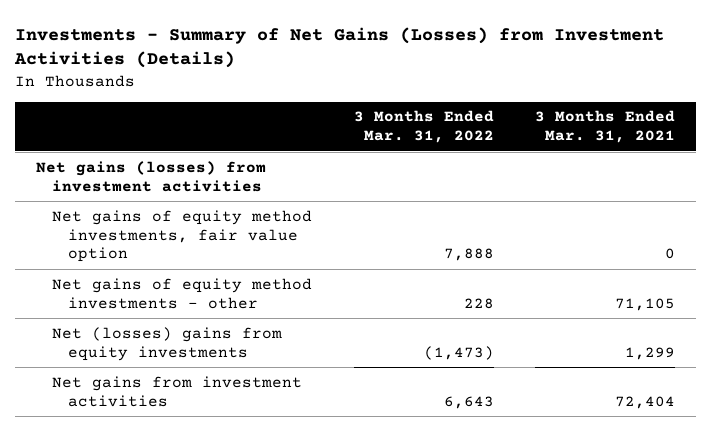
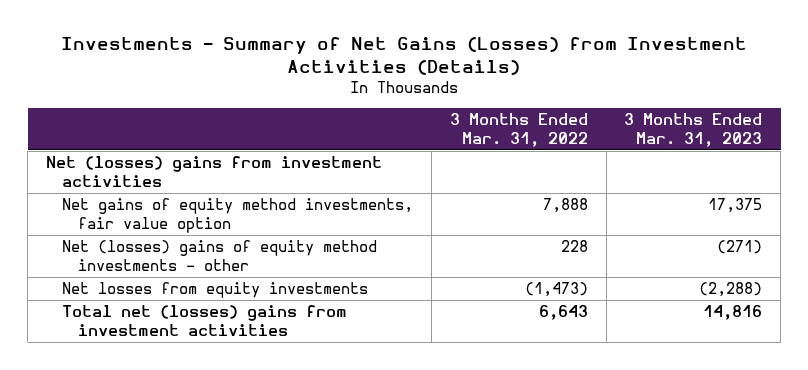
[535,110,676,144] 3 Months Ended Mar. 31, 2021 -> none
none -> [624,113,763,147] 3 Months Ended Mar. 31, 2023
[35,160,266,192] Net gains (losses) from investment activities -> [45,156,382,187] Net (losses) gains from investment activities
[51,277,312,309] Net gains of equity method investments - other -> [61,240,377,271] Net (losses) gains of equity method investments - other
[51,326,282,361] Net (losses) gains from equity investments -> [61,282,368,299] Net losses from equity investments
[51,375,302,407] Net gains from investment activities -> [61,305,347,336] Total net (losses) gains from investment activities

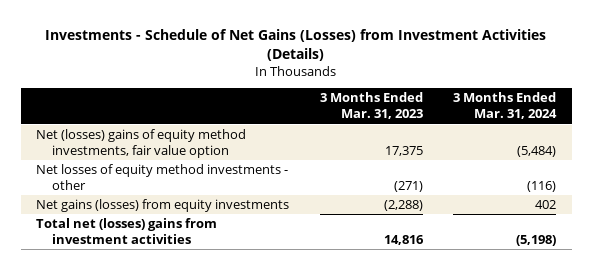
[61,37,748,76] Investments - Summary of Net Gains (Losses) from Investment Activities (Details) -> [45,29,547,62] Investments - Schedule of Net Gains (Losses) from Investment Activities (Details)
[449,113,588,147] 3 Months Ended Mar. 31, 2022 -> none
none -> [453,92,558,120] 3 Months Ended Mar. 31, 2024
[45,156,382,187] Net (losses) gains from investment activities -> none
[61,198,413,233] Net gains of equity method investments, fair value option -> [36,129,247,159] Net (losses) gains of equity method investments, fair value option
[61,240,377,271] Net (losses) gains of equity method investments - other -> [36,164,289,191] Net losses of equity method investments - other
[61,282,368,299] Net losses from equity investments -> [36,199,290,213] Net gains (losses) from equity investments

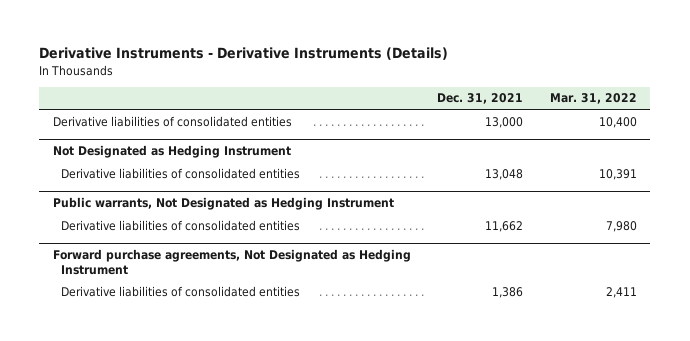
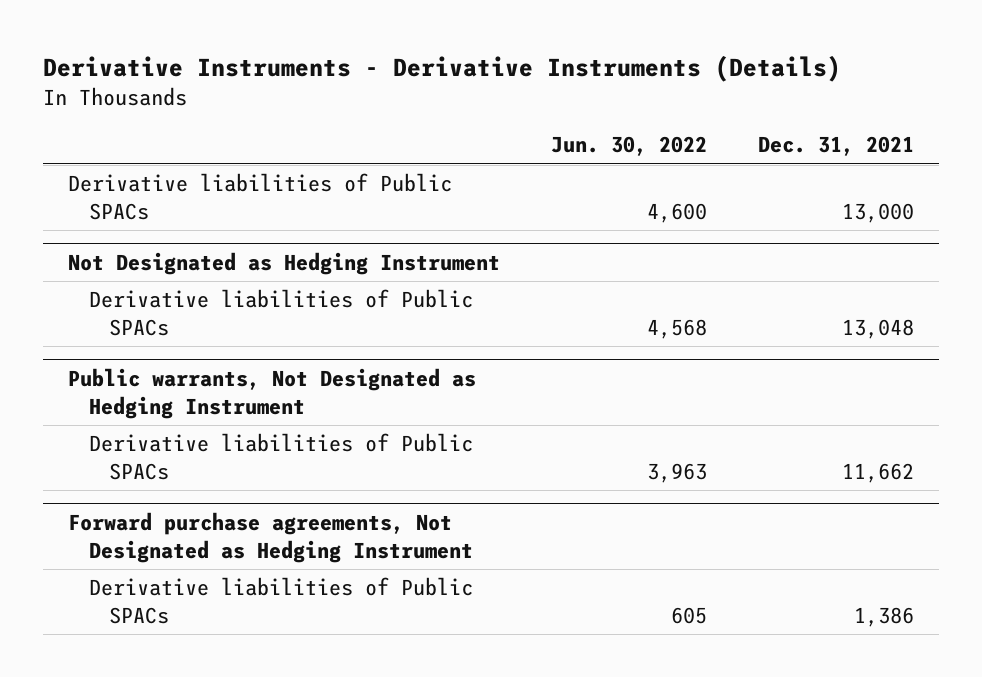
[550,93,638,105] Mar. 31, 2022 -> none
none -> [551,136,708,157] Jun. 30, 2022
[52,115,292,127] Derivative liabilities of consolidated entities -> [68,173,453,220] Derivative liabilities of Public SPACs
[61,167,301,179] Derivative liabilities of consolidated entities -> [88,289,473,336] Derivative liabilities of Public SPACs
[61,219,301,231] Derivative liabilities of consolidated entities -> [88,433,473,480] Derivative liabilities of Public SPACs
[61,285,301,297] Derivative liabilities of consolidated entities -> [88,577,473,624] Derivative liabilities of Public SPACs

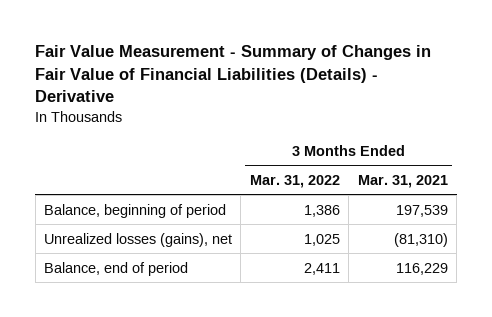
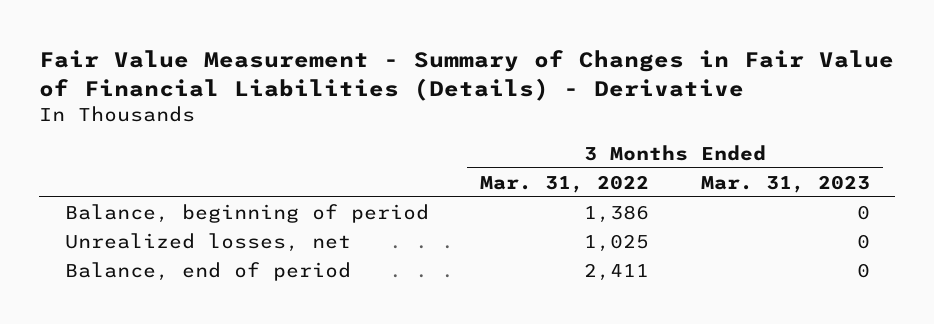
[357,174,448,188] Mar. 31, 2021 -> none
none -> [700,174,870,193] Mar. 31, 2023
[44,232,233,247] Unrealized losses (gains), net -> [64,232,351,252] Unrealized losses, net

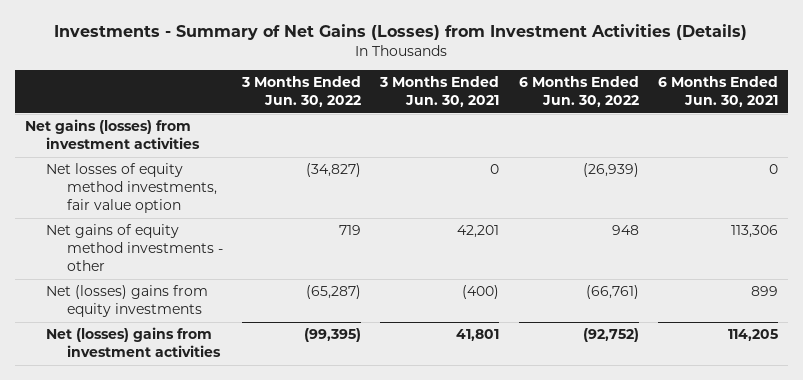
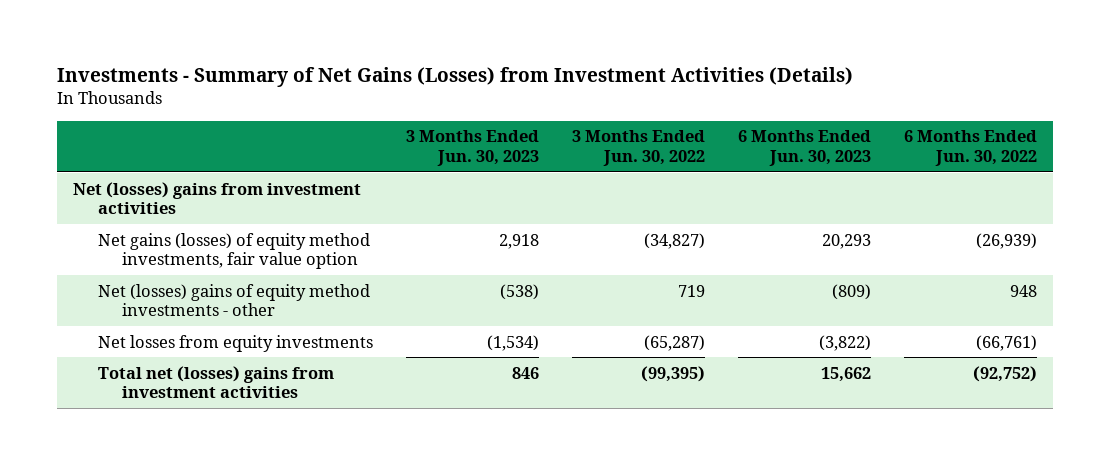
[379,76,500,108] 3 Months Ended Jun. 30, 2021 -> none
[658,76,779,108] 6 Months Ended Jun. 30, 2021 -> none
none -> [405,130,539,167] 3 Months Ended Jun. 30, 2023
none -> [737,130,871,167] 6 Months Ended Jun. 30, 2023
[24,119,200,150] Net gains (losses) from investment activities -> [73,181,362,215] Net (losses) gains from investment activities
[45,163,217,214] Net losses of equity method investments, fair value option -> [97,232,370,270] Net gains (losses) of equity method investments, fair value option
[45,224,223,272] Net gains of equity method investments - other -> [97,283,370,317] Net (losses) gains of equity method investments - other
[45,285,208,318] Net (losses) gains from equity investments -> [97,334,373,352] Net losses from equity investments
[45,327,221,358] Net (losses) gains from investment activities -> [97,365,334,399] Total net (losses) gains from investment activities

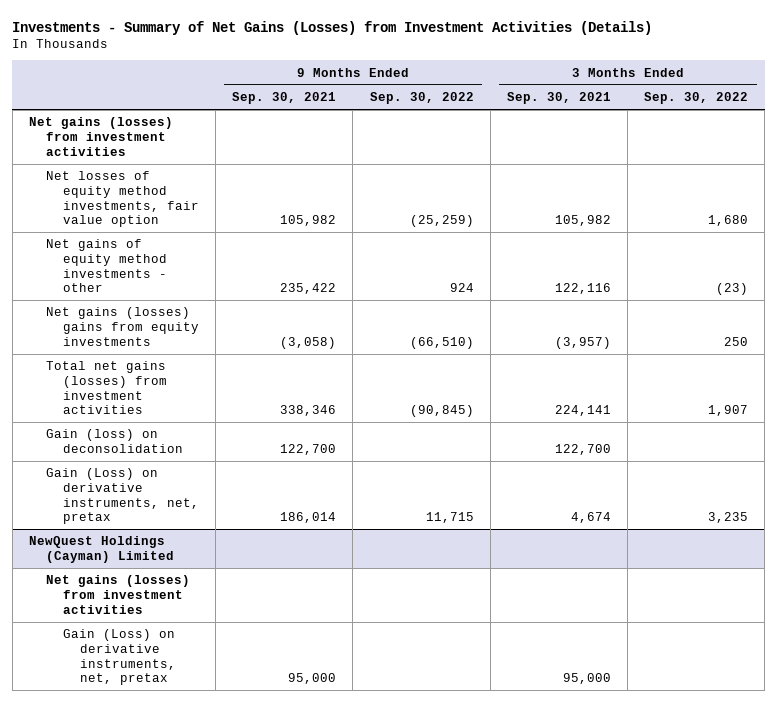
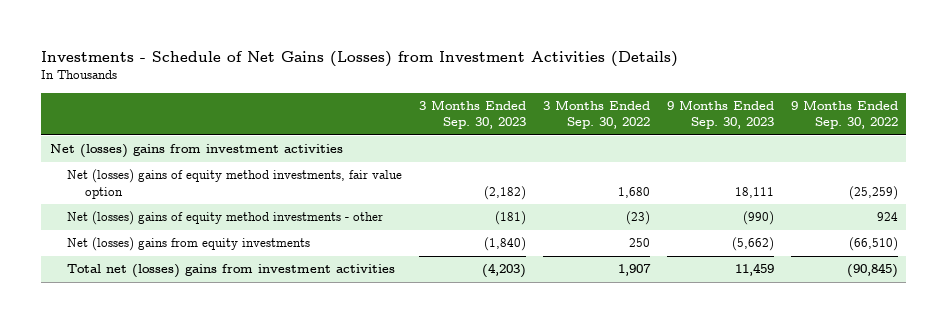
[12,20,653,35] Investments - Summary of Net Gains (Losses) from Investment Activities (Details) -> [41,50,679,67] Investments - Schedule of Net Gains (Losses) from Investment Activities (Details)
[232,92,337,105] Sep. 30, 2021 -> none
[506,92,611,105] Sep. 30, 2021 -> none
none -> [419,100,527,130] 3 Months Ended Sep. 30, 2023
none -> [666,100,774,130] 9 Months Ended Sep. 30, 2023
[45,429,183,453] Gain (loss) on deconsolidation -> none
[45,468,199,525] Gain (Loss) on derivative instruments, net, pretax -> none
[29,536,174,563] NewQuest Holdings (Cayman) Limited -> none
[45,575,190,614] Net gains (losses) from investment activities -> none
[62,629,176,686] Gain (Loss) on derivative instruments, net, pretax -> none
[29,117,174,156] Net gains (losses) from investment activities -> [49,144,343,159] Net (losses) gains from investment activities
[45,171,199,228] Net losses of equity method investments, fair value option -> [67,169,403,199] Net (losses) gains of equity method investments, fair value option
[45,239,167,293] Net gains of equity method investments - other -> [67,211,384,226] Net (losses) gains of equity method investments - other
[45,307,199,346] Net gains (losses) gains from equity investments -> [67,237,311,252] Net (losses) gains from equity investments
[45,361,167,415] Total net gains (losses) from investment activities -> [67,264,396,279] Total net (losses) gains from investment activities

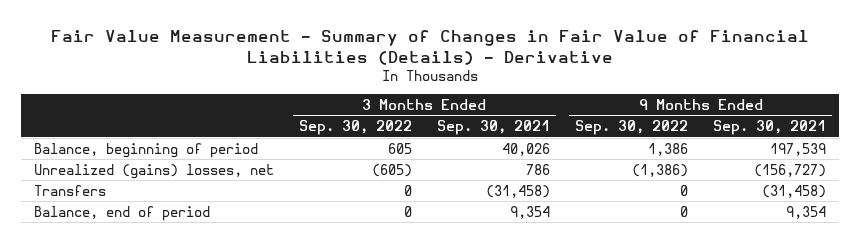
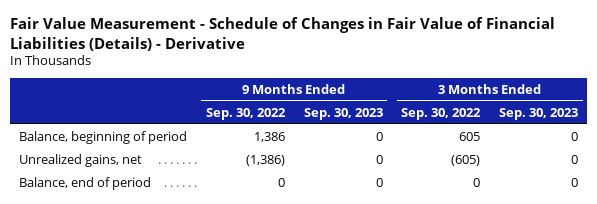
[50,30,809,65] Fair Value Measurement - Summary of Changes in Fair Value of Financial Liabilities (Details) - Derivative -> [10,17,556,51] Fair Value Measurement - Schedule of Changes in Fair Value of Financial Liabilities (Details) - Derivative
[436,120,550,136] Sep. 30, 2021 -> none
[713,120,827,136] Sep. 30, 2021 -> none
none -> [303,107,383,120] Sep. 30, 2023
none -> [498,107,578,120] Sep. 30, 2023
[33,184,106,196] Transfers -> none
[33,163,274,179] Unrealized (gains) losses, net -> [19,153,143,167] Unrealized gains, net

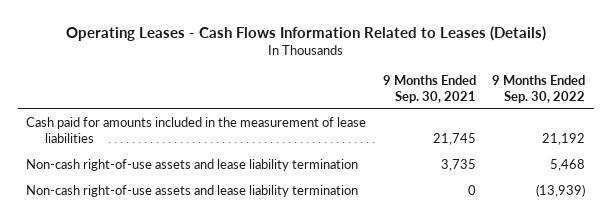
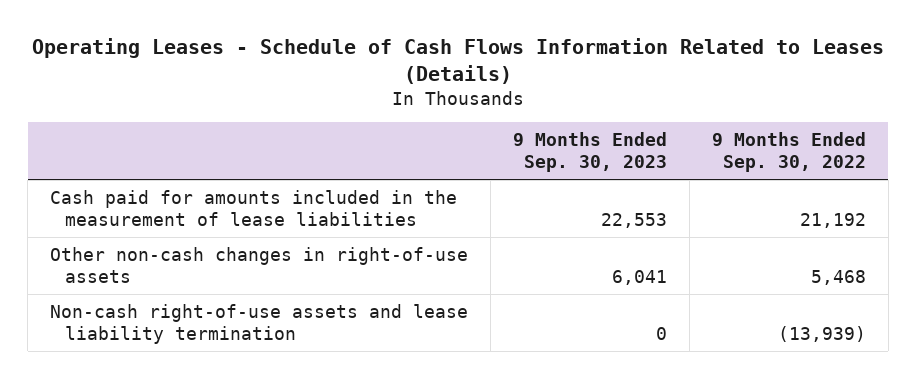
[65,25,546,41] Operating Leases - Cash Flows Information Related to Leases (Details) -> [31,38,884,85] Operating Leases - Schedule of Cash Flows Information Related to Leases (Details)
[382,74,476,103] 9 Months Ended Sep. 30, 2021 -> none
none -> [512,131,667,172] 9 Months Ended Sep. 30, 2023
[26,159,359,172] Non-cash right-of-use assets and lease liability termination -> [49,247,468,283] Other non-cash changes in right-of-use assets

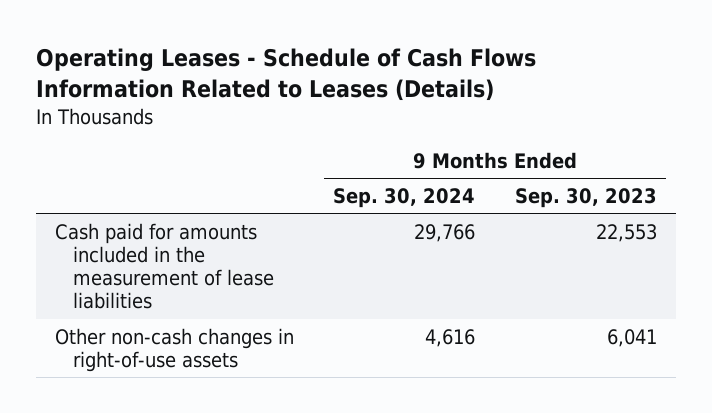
[711,131,866,172] 9 Months Ended Sep. 30, 2022 -> none
none -> [333,188,476,209] Sep. 30, 2024
[49,304,468,344] Non-cash right-of-use assets and lease liability termination -> none

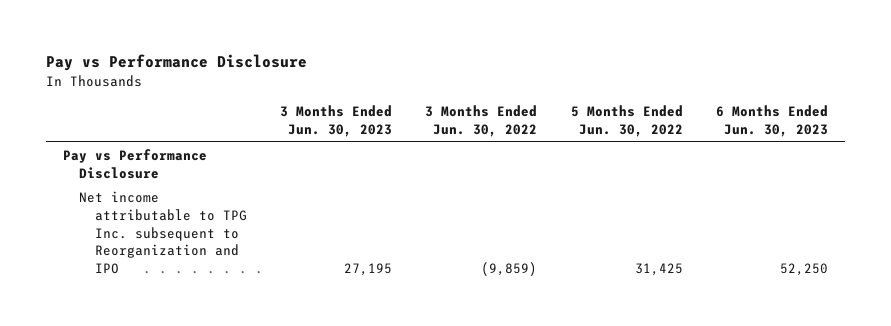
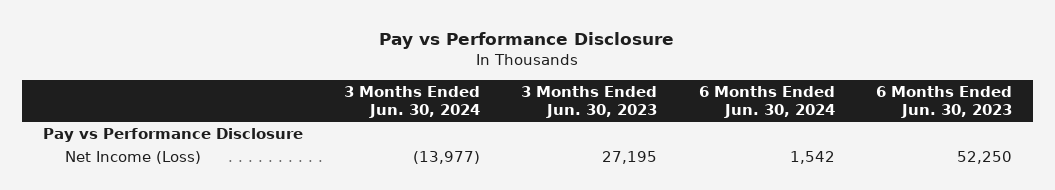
[425,105,538,138] 3 Months Ended Jun. 30, 2022 -> none
[570,105,683,138] 5 Months Ended Jun. 30, 2022 -> none
none -> [343,85,480,119] 3 Months Ended Jun. 30, 2024
none -> [698,85,835,119] 6 Months Ended Jun. 30, 2024
[78,191,247,275] Net income attributable to TPG Inc. subsequent to Reorganization and IPO -> [65,150,202,164] Net Income (Loss)

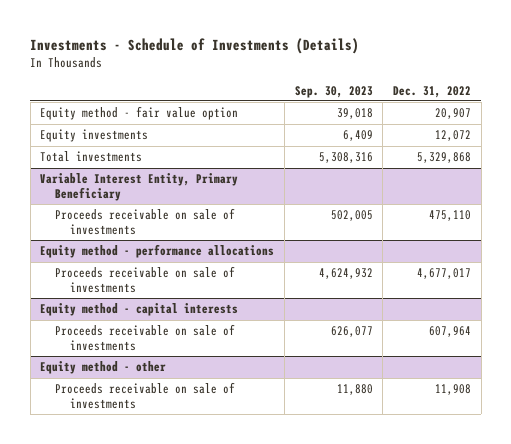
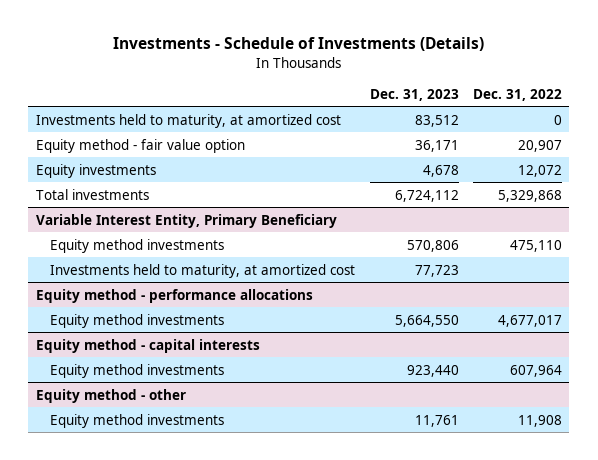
[294,85,373,98] Sep. 30, 2023 -> none
none -> [369,88,459,101] Dec. 31, 2023
none -> [35,113,341,128] Investments held to maturity, at amortized cost
[55,208,236,235] Proceeds receivable on sale of investments -> [50,238,225,253] Equity method investments
none -> [50,263,356,278] Investments held to maturity, at amortized cost
[55,266,236,293] Proceeds receivable on sale of investments -> [50,313,225,328] Equity method investments
[55,324,236,351] Proceeds receivable on sale of investments -> [50,363,225,378] Equity method investments
[55,382,236,409] Proceeds receivable on sale of investments -> [50,413,225,428] Equity method investments

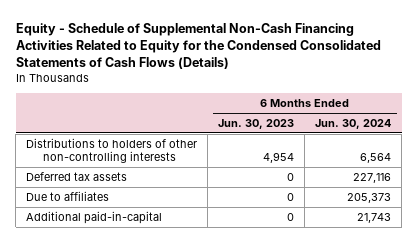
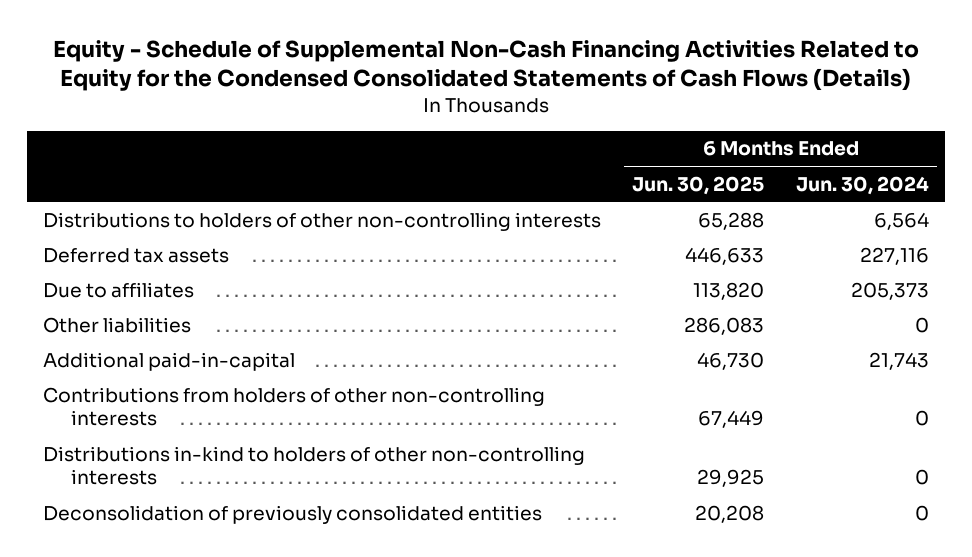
[218,119,295,130] Jun. 30, 2023 -> none
none -> [632,175,765,195] Jun. 30, 2025
none -> [42,316,191,333] Other liabilities
none -> [42,386,545,427] Contributions from holders of other non-controlling interests
none -> [42,445,585,486] Distributions in-kind to holders of other non-controlling interests
none -> [42,504,542,524] Deconsolidation of previously consolidated entities

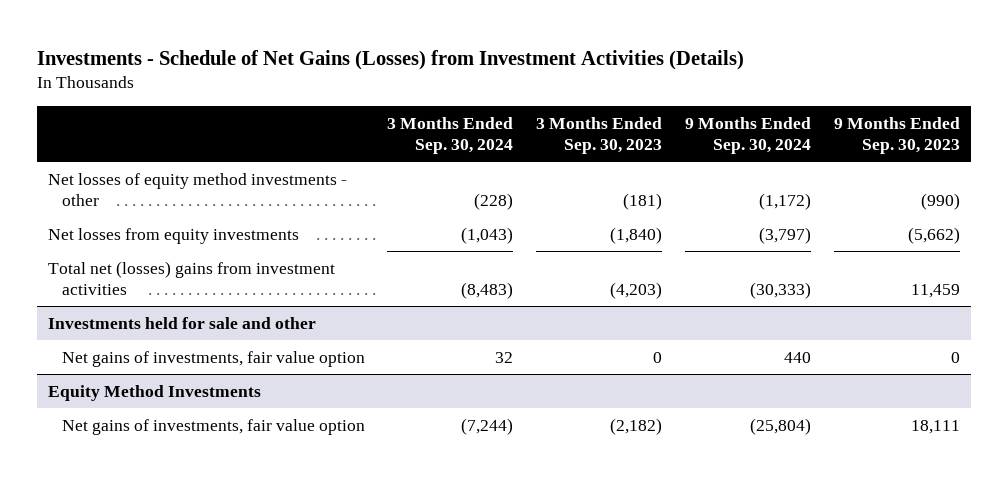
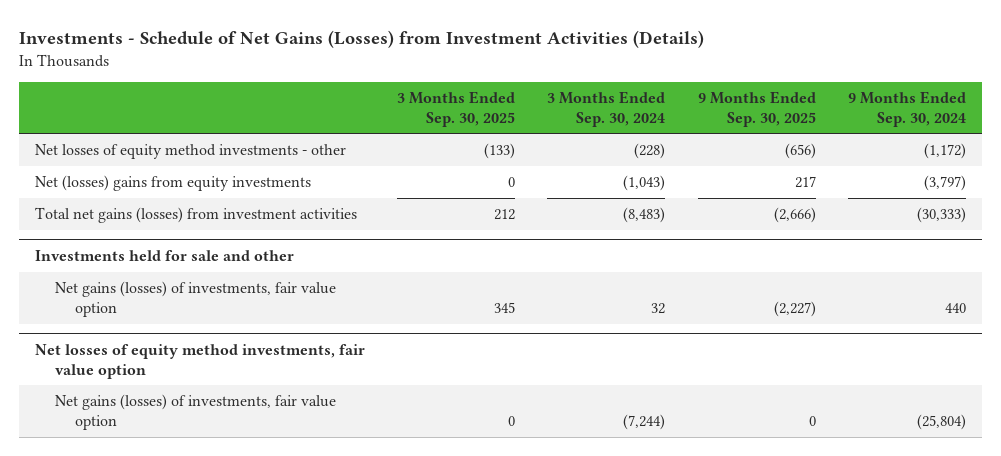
[536,116,663,155] 3 Months Ended Sep. 30, 2023 -> none
[833,116,960,155] 9 Months Ended Sep. 30, 2023 -> none
none -> [397,90,516,127] 3 Months Ended Sep. 30, 2025
none -> [697,90,816,127] 9 Months Ended Sep. 30, 2025
[48,227,300,244] Net losses from equity investments -> [34,175,311,192] Net (losses) gains from equity investments
[48,260,336,296] Total net (losses) gains from investment activities -> [34,207,357,224] Total net gains (losses) from investment activities
[61,350,365,367] Net gains of investments, fair value option -> [54,281,336,317] Net gains (losses) of investments, fair value option
[48,384,262,401] Equity Method Investments -> [34,344,365,379] Net losses of equity method investments, fair value option
[61,418,365,435] Net gains of investments, fair value option -> [54,394,336,430] Net gains (losses) of investments, fair value option

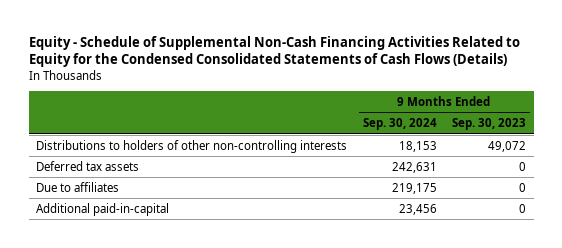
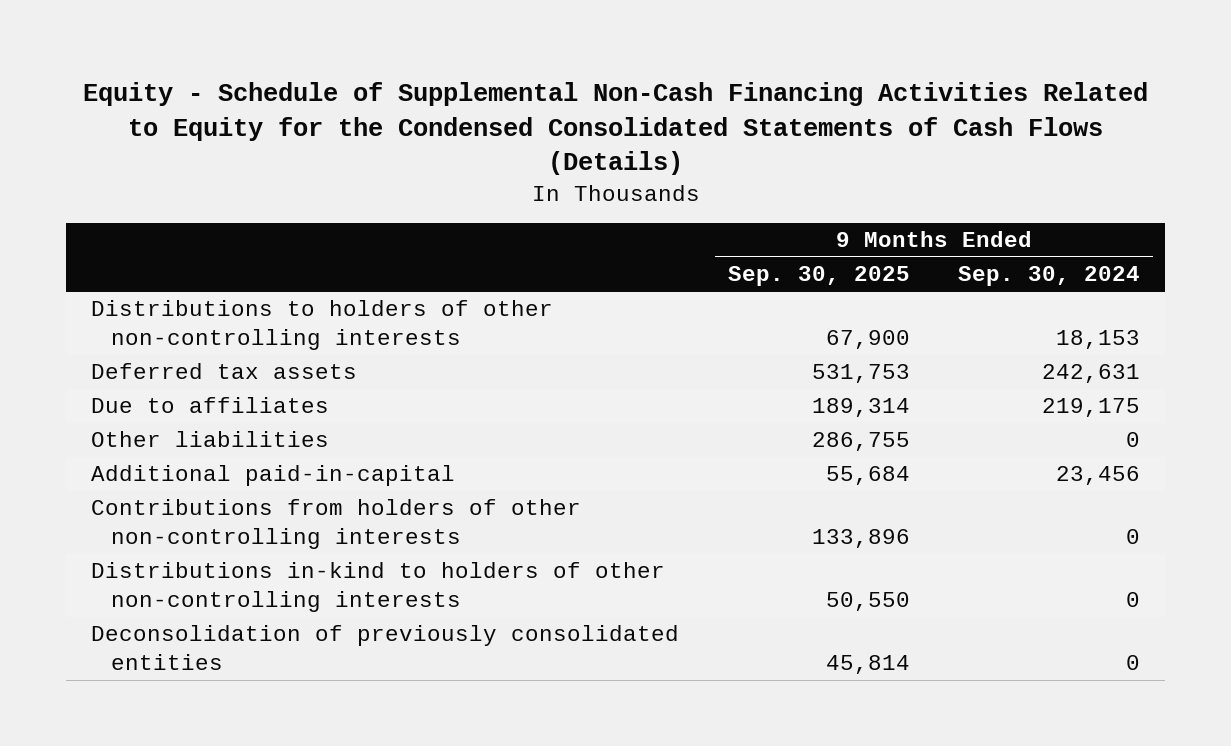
[452,118,527,131] Sep. 30, 2023 -> none
none -> [727,266,910,287] Sep. 30, 2025
none -> [90,431,329,448] Other liabilities
none -> [90,499,581,550] Contributions from holders of other non-controlling interests
none -> [90,562,665,613] Distributions in-kind to holders of other non-controlling interests
none -> [90,625,679,671] Deconsolidation of previously consolidated entities

